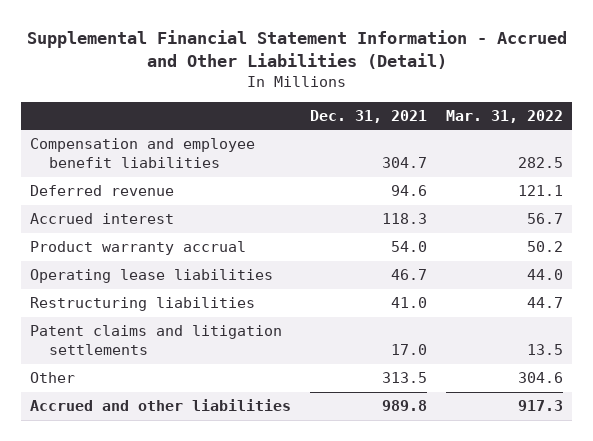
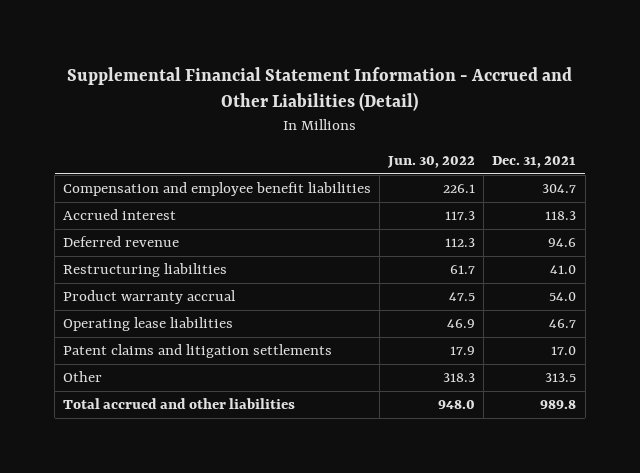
[445,110,563,124] Mar. 31, 2022 -> none
none -> [387,156,476,169] Jun. 30, 2022
[30,185,175,197] Deferred revenue -> [63,236,180,248] Deferred revenue
[30,297,256,312] Restructuring liabilities -> [63,263,228,278] Restructuring liabilities
[30,399,292,412] Accrued and other liabilities -> [63,398,296,410] Total accrued and other liabilities

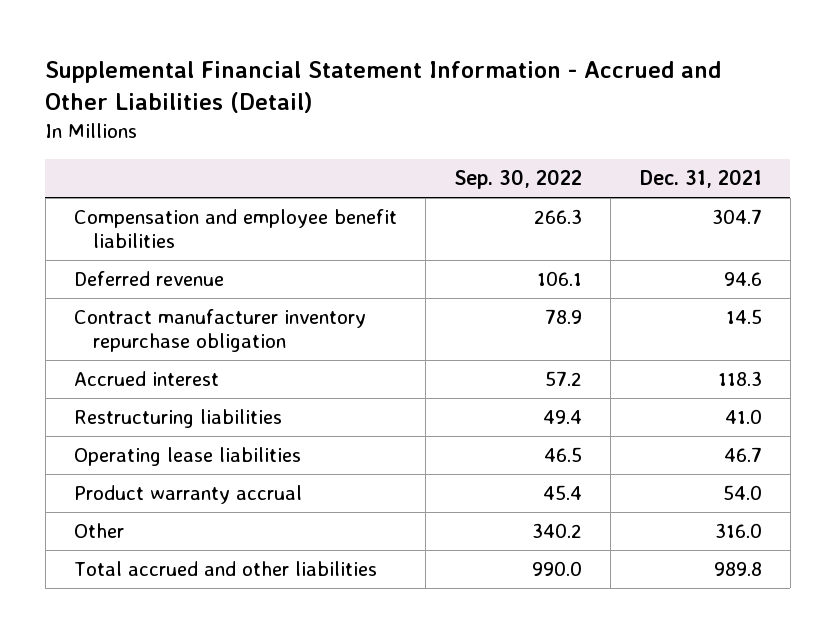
[387,156,476,169] Jun. 30, 2022 -> none
none -> [454,169,583,190] Sep. 30, 2022
none -> [73,309,366,353] Contract manufacturer inventory repurchase obligation
[63,209,177,221] Accrued interest -> [73,371,219,387] Accrued interest
[63,344,333,359] Patent claims and litigation settlements -> none
[63,290,237,305] Product warranty accrual -> [73,485,302,505] Product warranty accrual
[545,373,577,383] 313.5 -> [714,523,762,539] 316.0

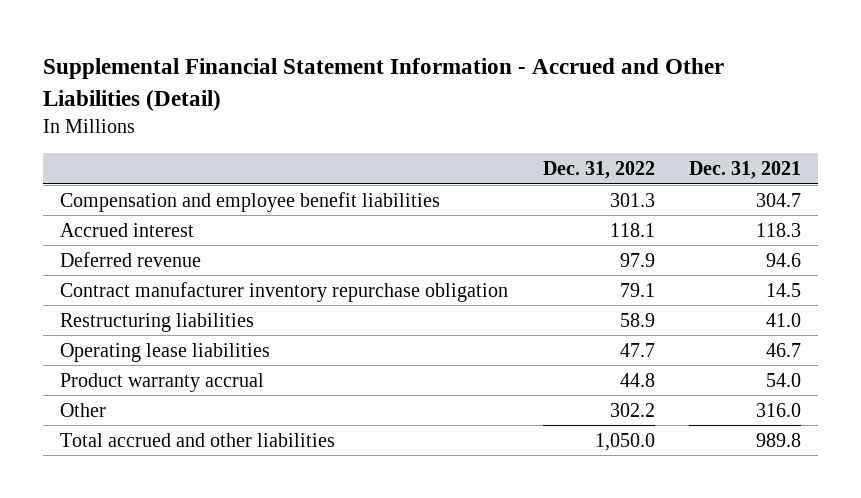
[454,169,583,190] Sep. 30, 2022 -> none
none -> [542,161,655,180] Dec. 31, 2022
[73,371,219,387] Accrued interest -> [60,222,195,237] Accrued interest

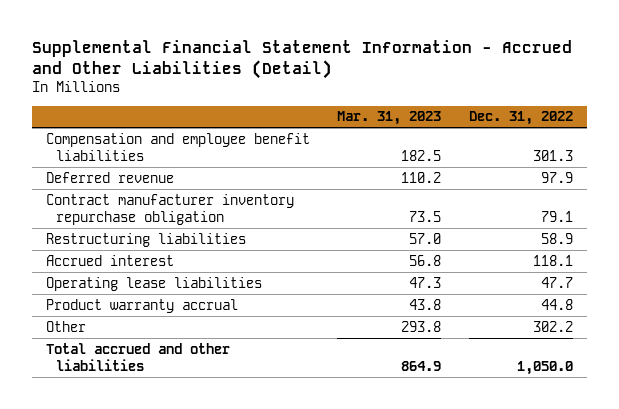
[689,161,802,180] Dec. 31, 2021 -> none
none -> [337,111,442,126] Mar. 31, 2023
[60,222,195,237] Accrued interest -> [45,254,174,266] Accrued interest

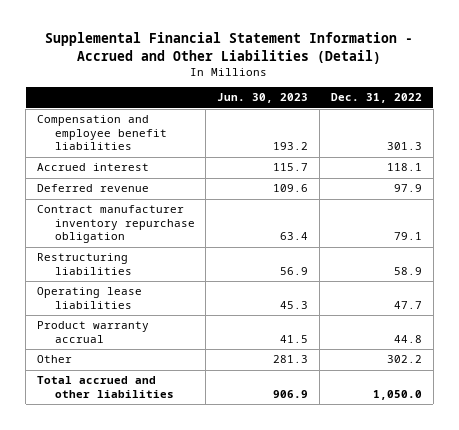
[337,111,442,126] Mar. 31, 2023 -> none
none -> [217,93,309,104] Jun. 30, 2023
[45,254,174,266] Accrued interest -> [37,163,150,172] Accrued interest

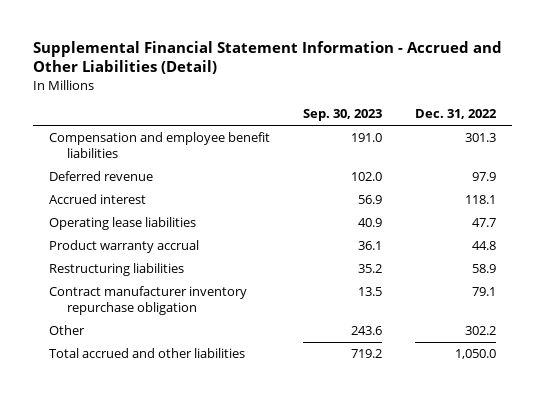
[217,93,309,104] Jun. 30, 2023 -> none
none -> [302,109,382,122] Sep. 30, 2023
[37,163,150,172] Accrued interest -> [49,193,147,204] Accrued interest
[37,253,132,275] Restructuring liabilities -> [49,262,185,276] Restructuring liabilities
[37,205,195,244] Contract manufacturer inventory repurchase obligation -> [49,285,248,316] Contract manufacturer inventory repurchase obligation

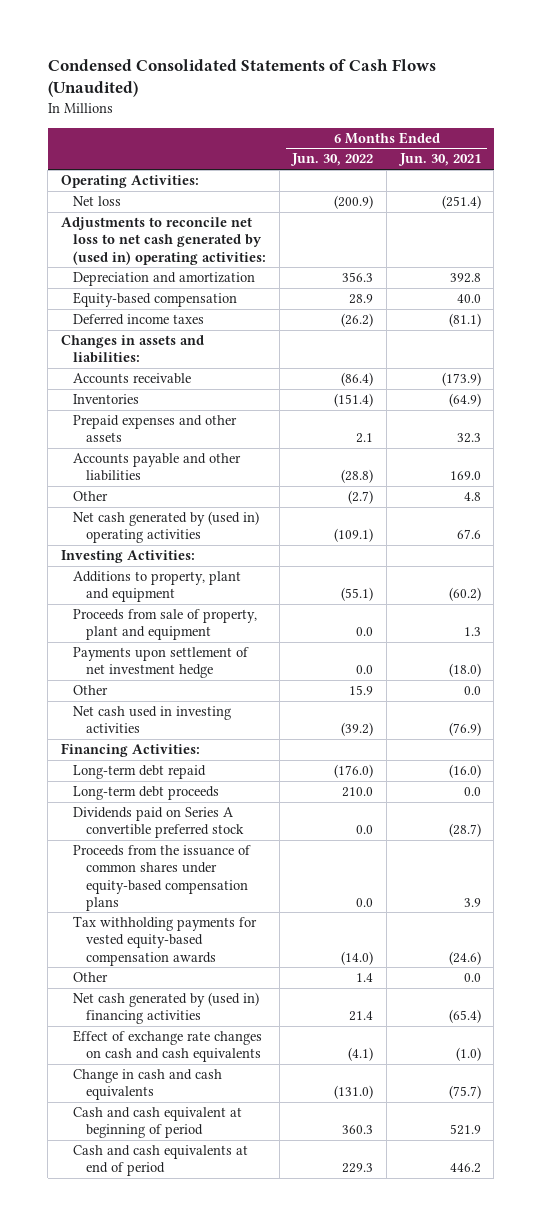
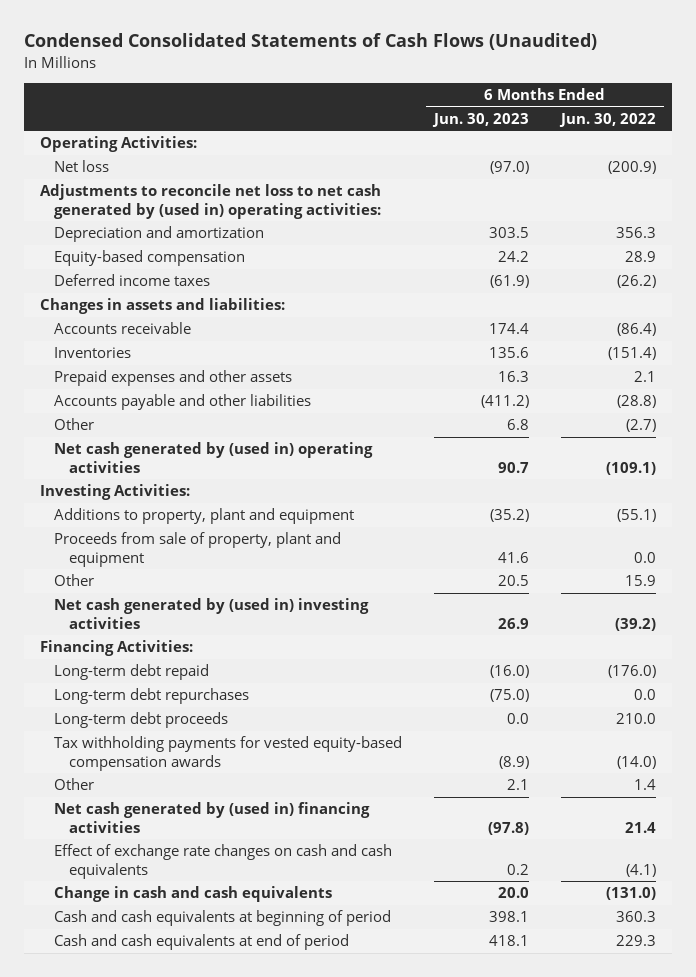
[397,153,481,167] Jun. 30, 2021 -> none
none -> [432,112,530,127] Jun. 30, 2023
[73,647,250,679] Payments upon settlement of net investment hedge -> none
[73,706,232,734] Net cash used in investing activities -> [54,598,370,629] Net cash generated by (used in) investing activities
none -> [54,688,250,705] Long-term debt repurchases
[73,807,244,839] Dividends paid on Series A convertible preferred stock -> none
[73,845,252,911] Proceeds from the issuance of common shares under equity-based compensation plans -> none
[73,1107,243,1139] Cash and cash equivalent at beginning of period -> [54,910,392,927] Cash and cash equivalents at beginning of period

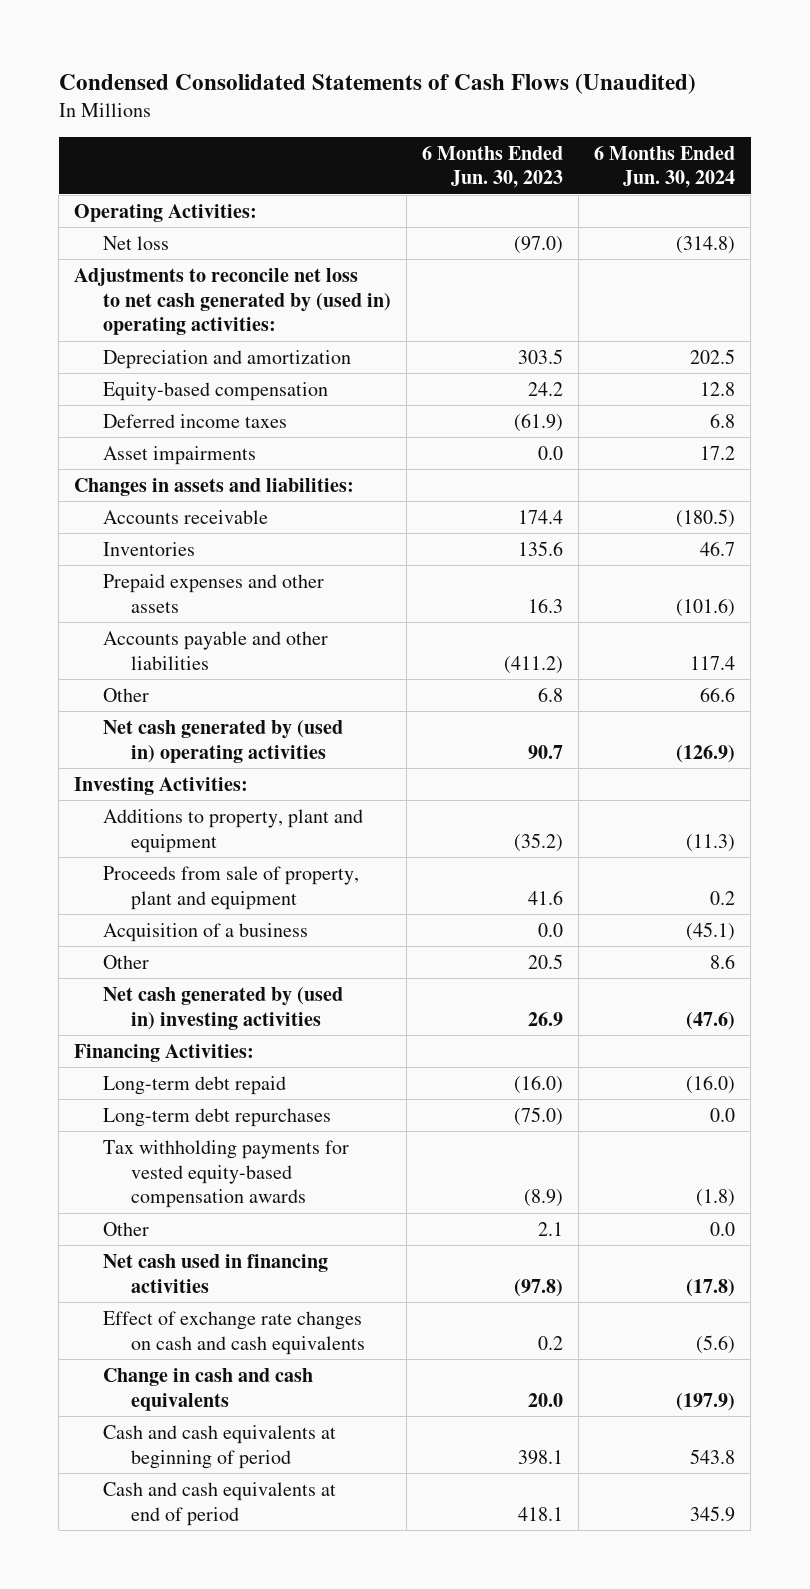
[558,112,656,127] Jun. 30, 2022 -> none
none -> [594,145,736,189] 6 Months Ended Jun. 30, 2024
none -> [102,445,256,465] Asset impairments
none -> [102,922,308,942] Acquisition of a business
[54,712,229,729] Long-term debt proceeds -> none
[54,802,371,833] Net cash generated by (used in) financing activities -> [102,1253,328,1293] Net cash used in financing activities

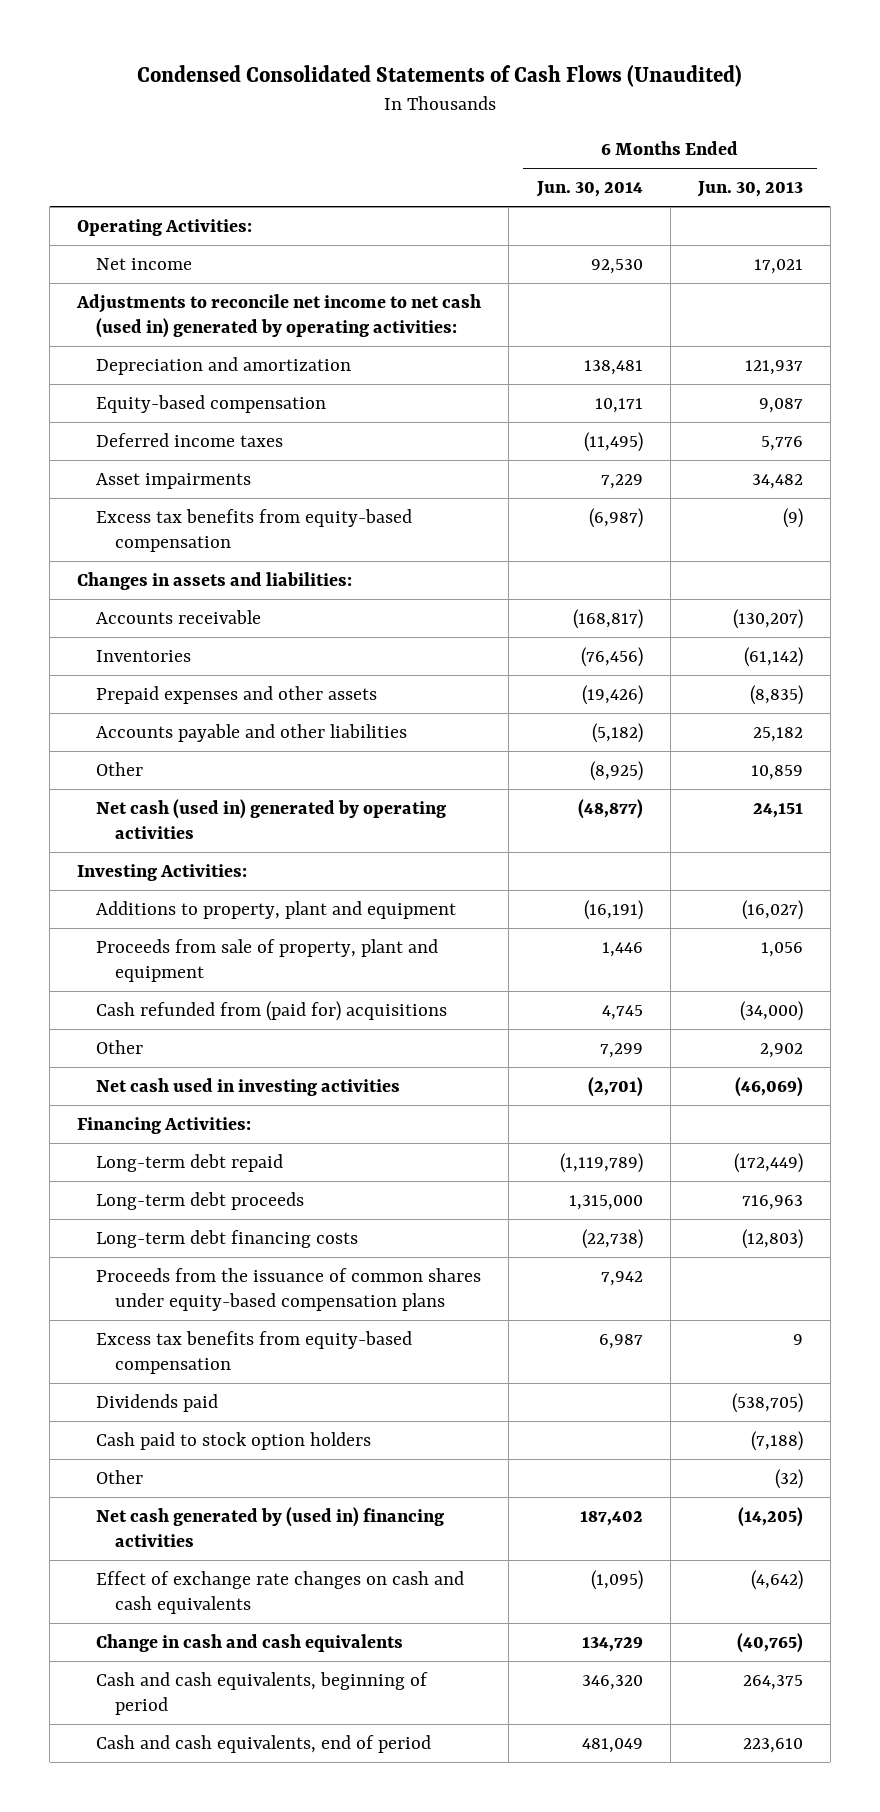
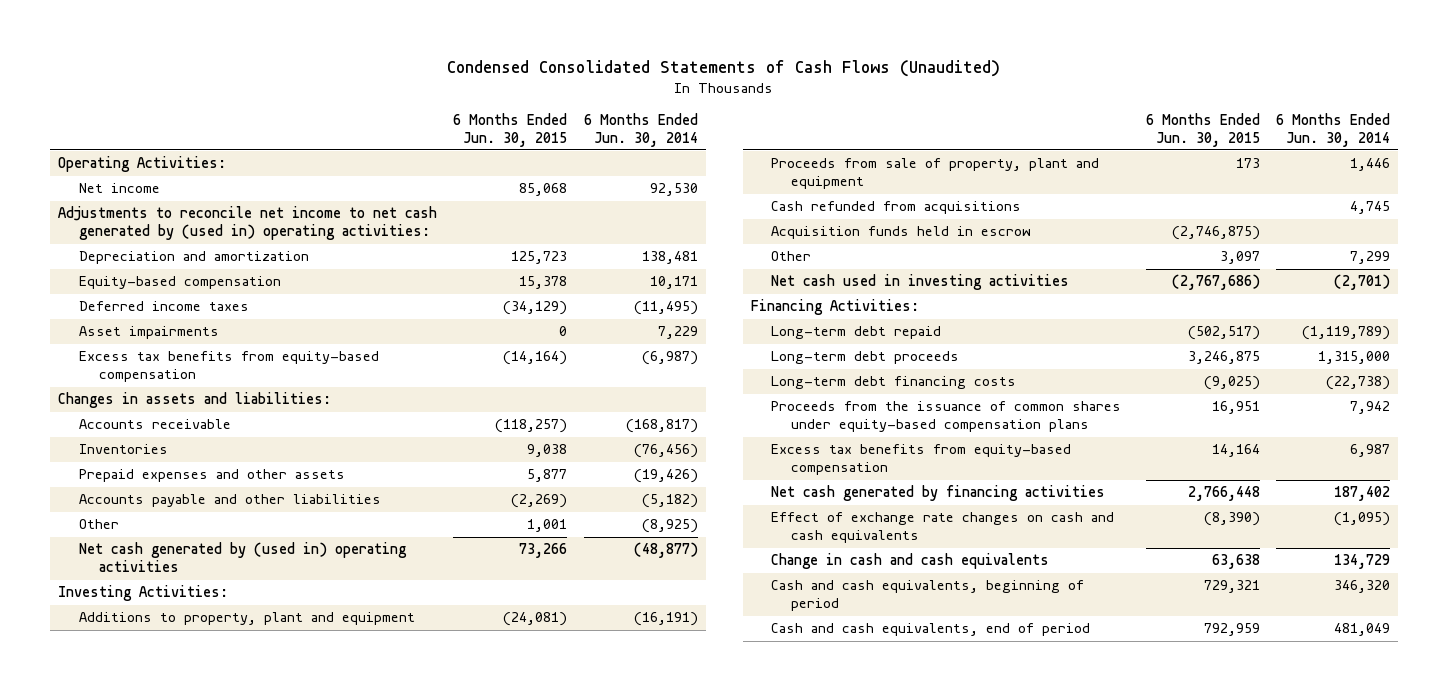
[696,181,803,198] Jun. 30, 2013 -> none
none -> [453,112,568,147] 6 Months Ended Jun. 30, 2015
[76,293,482,339] Adjustments to reconcile net income to net cash (used in) generated by operating activities: -> [58,206,438,241] Adjustments to reconcile net income to net cash generated by (used in) operating activities:
[95,798,446,840] Net cash (used in) generated by operating activities -> [78,542,407,573] Net cash generated by (used in) operating activities
[95,1000,447,1021] Cash refunded from (paid for) acquisitions -> [770,201,1021,215] Cash refunded from acquisitions
none -> [770,226,1031,240] Acquisition funds held in escrow
[95,1393,218,1412] Dividends paid -> none
[95,1431,371,1450] Cash paid to stock option holders -> none
[95,1469,143,1484] Other -> none
[95,1506,444,1548] Net cash generated by (used in) financing activities -> [770,485,1105,502] Net cash generated by financing activities

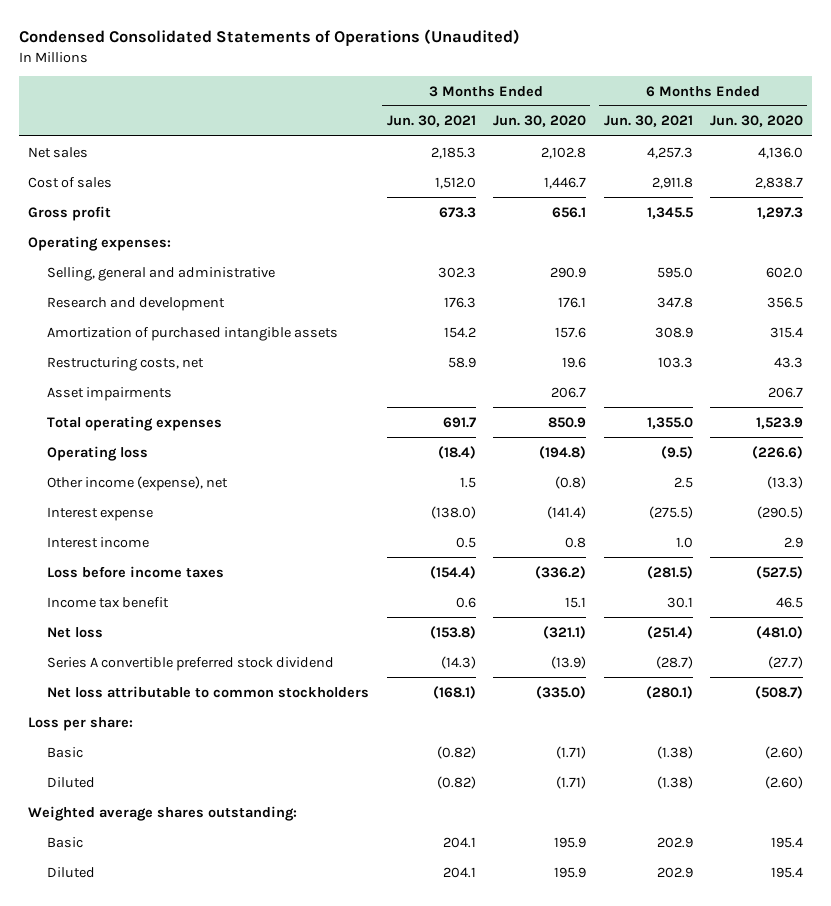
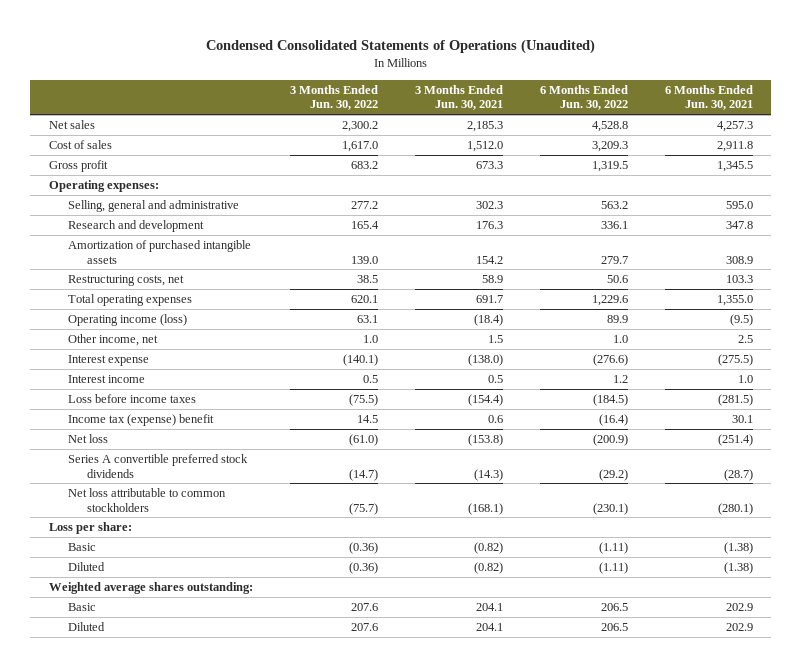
[493,115,587,128] Jun. 30, 2020 -> none
[710,115,804,128] Jun. 30, 2020 -> none
none -> [289,84,378,111] 3 Months Ended Jun. 30, 2022
none -> [539,84,628,111] 6 Months Ended Jun. 30, 2022
[47,386,173,401] Asset impairments -> none
[47,445,149,461] Operating loss -> [68,313,188,326] Operating income (loss)
[47,475,229,491] Other income (expense), net -> [68,333,159,346] Other income, net
[47,596,170,608] Income tax benefit -> [68,413,215,426] Income tax (expense) benefit
[47,656,335,671] Series A convertible preferred stock dividend -> [68,453,249,478] Series A convertible preferred stock dividends

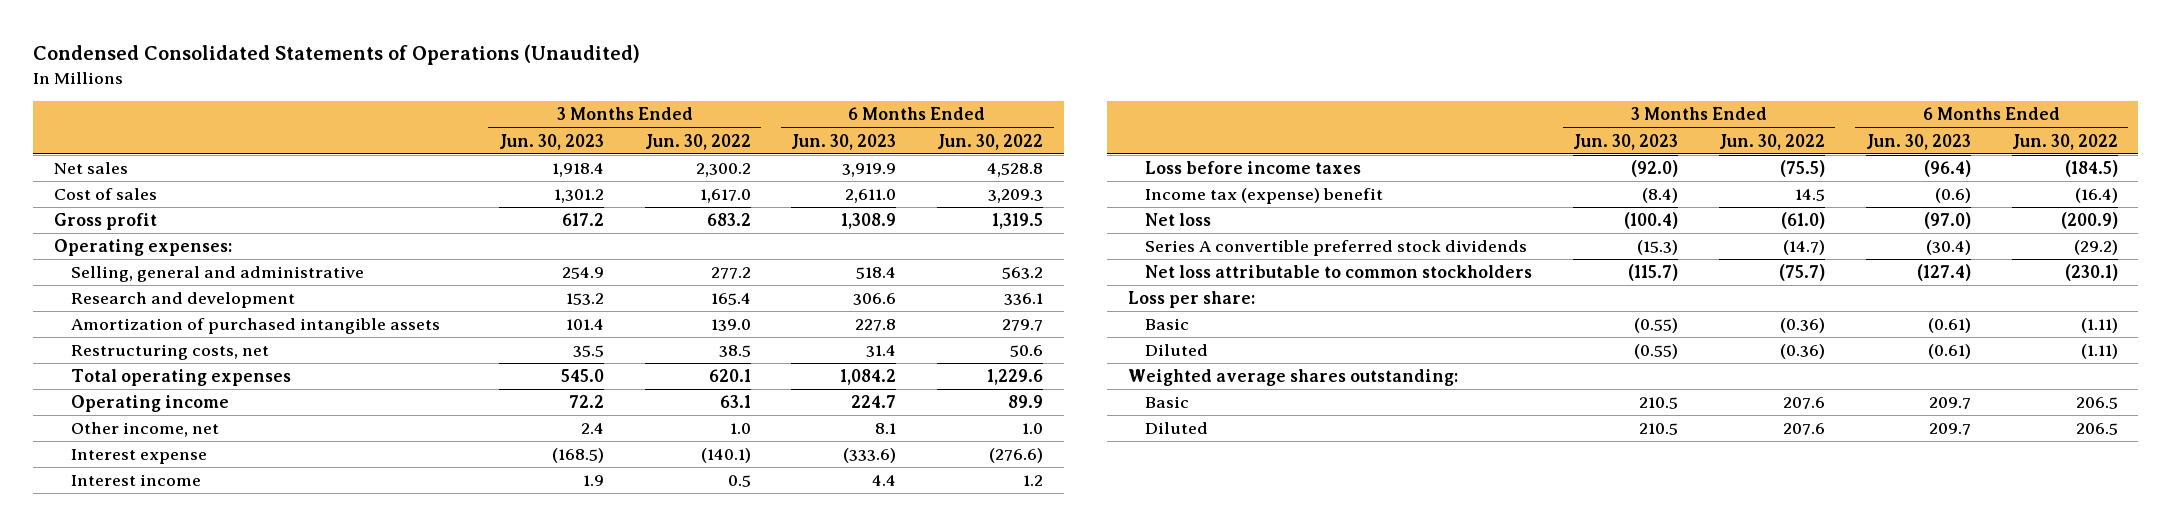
[414,84,503,111] 3 Months Ended Jun. 30, 2021 -> none
[664,84,753,111] 6 Months Ended Jun. 30, 2021 -> none
none -> [498,133,604,150] Jun. 30, 2023
none -> [791,133,897,150] Jun. 30, 2023
[68,313,188,326] Operating income (loss) -> [70,395,229,413] Operating income

